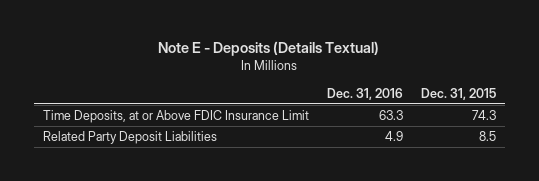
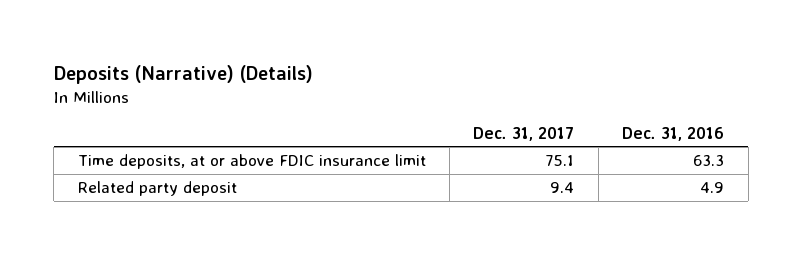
[158,40,380,56] Note E - Deposits (Details Textual) -> [53,64,313,84] Deposits (Narrative) (Details)
[421,87,497,100] Dec. 31, 2015 -> none
none -> [473,126,575,141] Dec. 31, 2017
[42,110,309,124] Time Deposits, at or Above FDIC Insurance Limit -> [77,154,426,170] Time deposits, at or above FDIC insurance limit
[42,131,217,145] Related Party Deposit Liabilities -> [77,181,237,197] Related party deposit

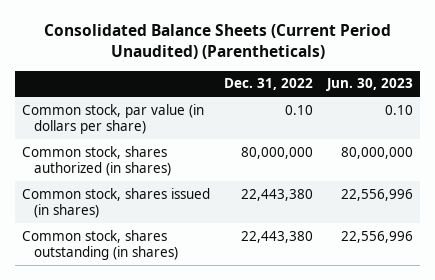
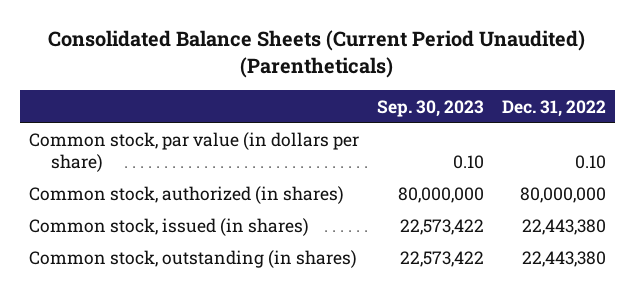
[326,78,414,92] Jun. 30, 2023 -> none
none -> [376,99,484,117] Sep. 30, 2023
[22,145,171,177] Common stock, shares authorized (in shares) -> [28,186,344,205] Common stock, authorized (in shares)
[22,187,211,219] Common stock, shares issued (in shares) -> [28,218,309,237] Common stock, issued (in shares)
[22,229,178,261] Common stock, shares outstanding (in shares) -> [28,250,357,269] Common stock, outstanding (in shares)

